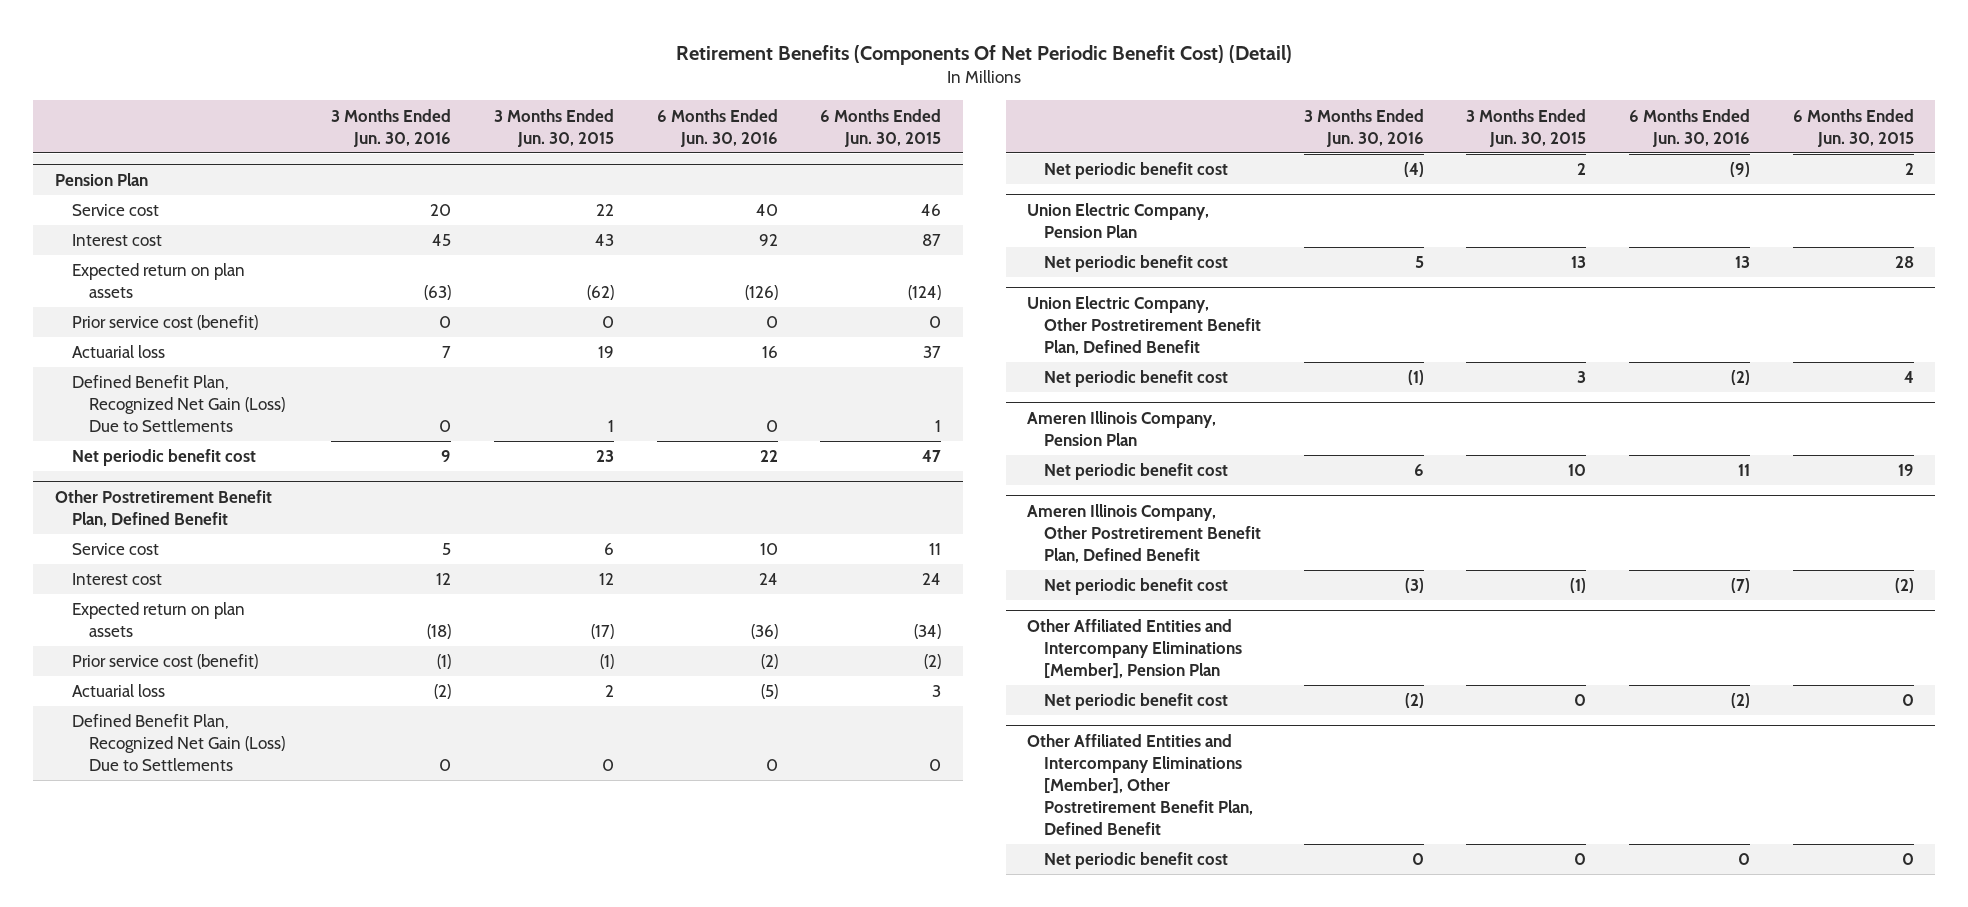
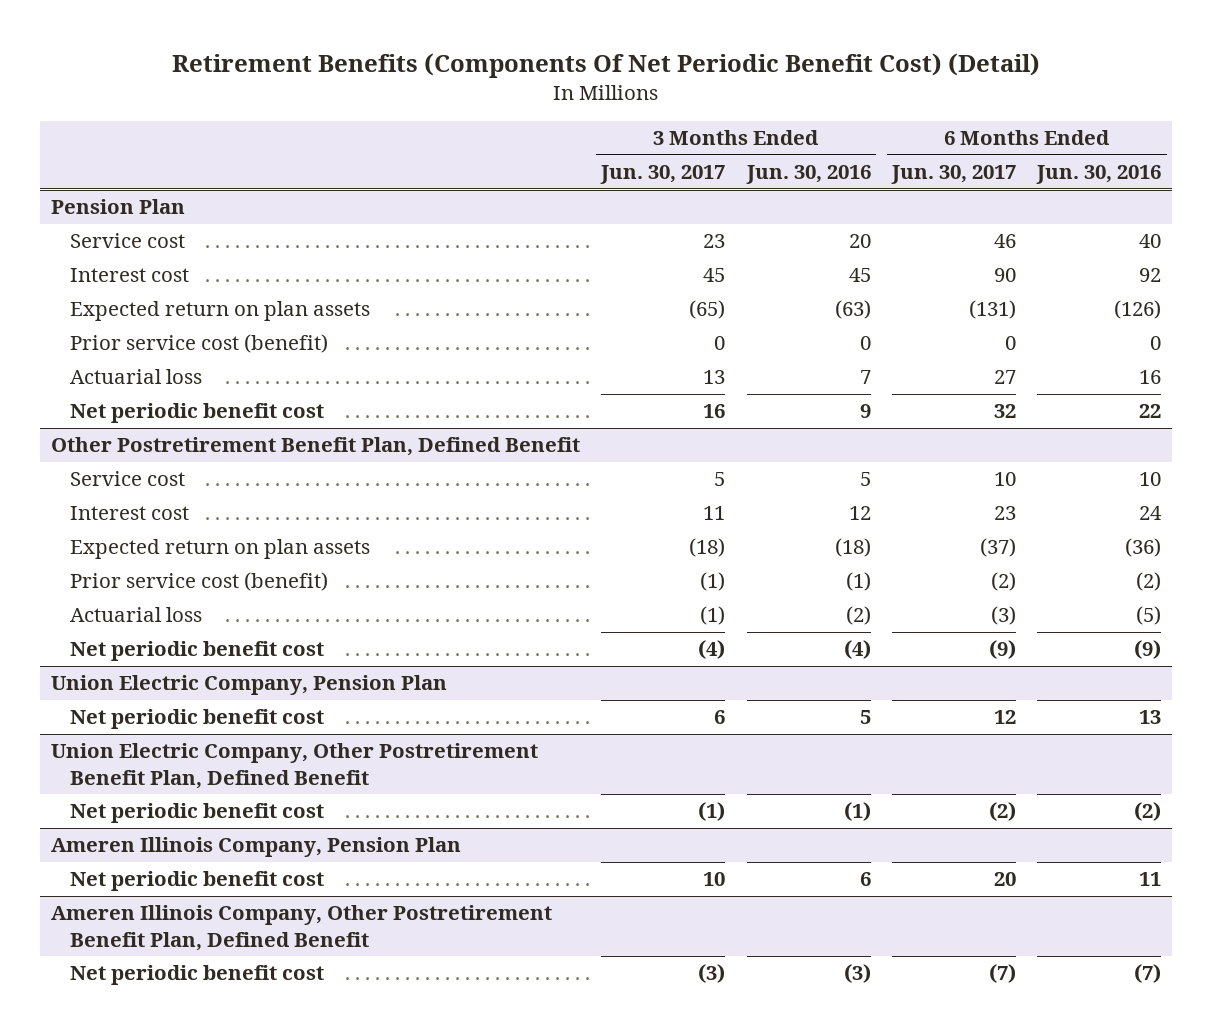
[493,108,614,147] 3 Months Ended Jun. 30, 2015 -> none
[820,108,942,147] 6 Months Ended Jun. 30, 2015 -> none
none -> [600,165,726,185] Jun. 30, 2017
none -> [890,165,1016,185] Jun. 30, 2017
[71,375,285,432] Defined Benefit Plan, Recognized Net Gain (Loss) Due to Settlements -> none
[71,714,285,771] Defined Benefit Plan, Recognized Net Gain (Loss) Due to Settlements -> none
[1026,619,1242,679] Other Affiliated Entities and Intercompany Eliminations [Member], Pension Plan -> none
[1043,693,1228,711] Net periodic benefit cost -> none
[1026,734,1253,835] Other Affiliated Entities and Intercompany Eliminations [Member], Other Postretirement Benefit Plan, Defined Benefit -> none
[1043,852,1228,870] Net periodic benefit cost -> none

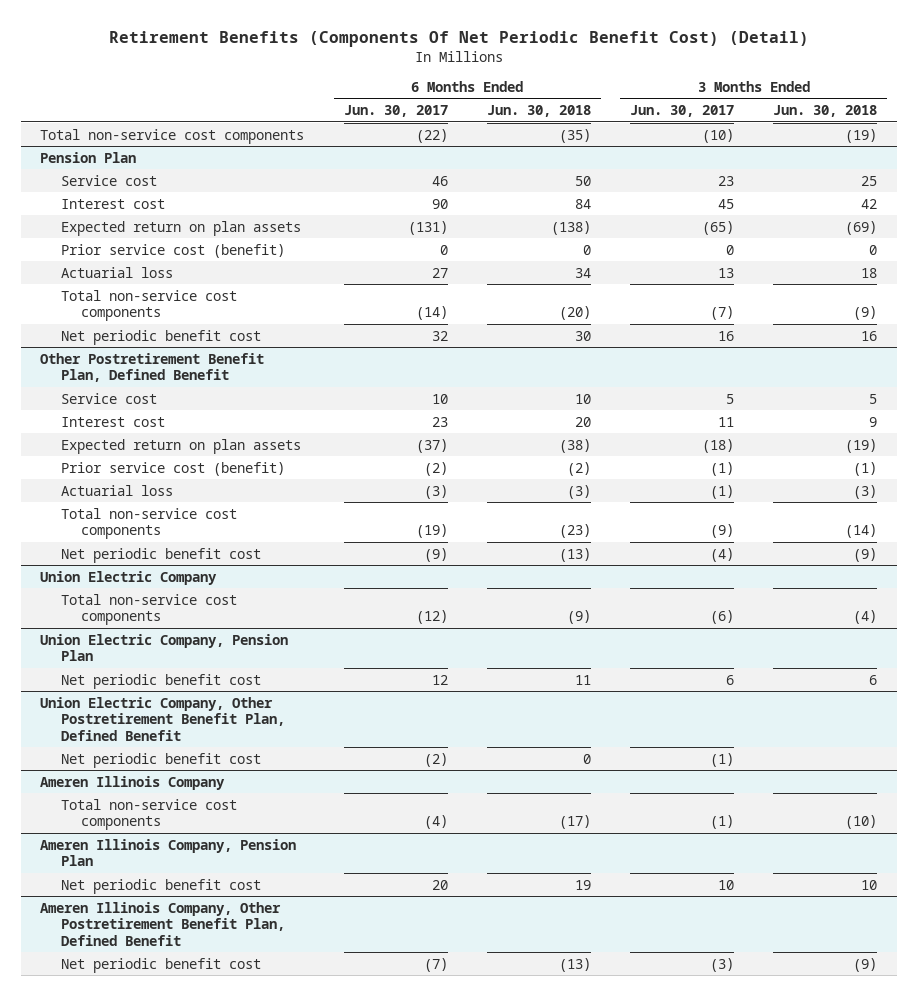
[745,165,871,185] Jun. 30, 2016 -> none
[1036,165,1162,185] Jun. 30, 2016 -> none
none -> [486,105,591,118] Jun. 30, 2018
none -> [773,105,878,118] Jun. 30, 2018
none -> [40,128,305,144] Total non-service cost components
none -> [60,289,237,322] Total non-service cost components
none -> [60,507,237,540] Total non-service cost components
none -> [40,570,218,585] Union Electric Company
none -> [60,593,237,626] Total non-service cost components
none -> [40,775,226,790] Ameren Illinois Company
none -> [60,798,237,831] Total non-service cost components

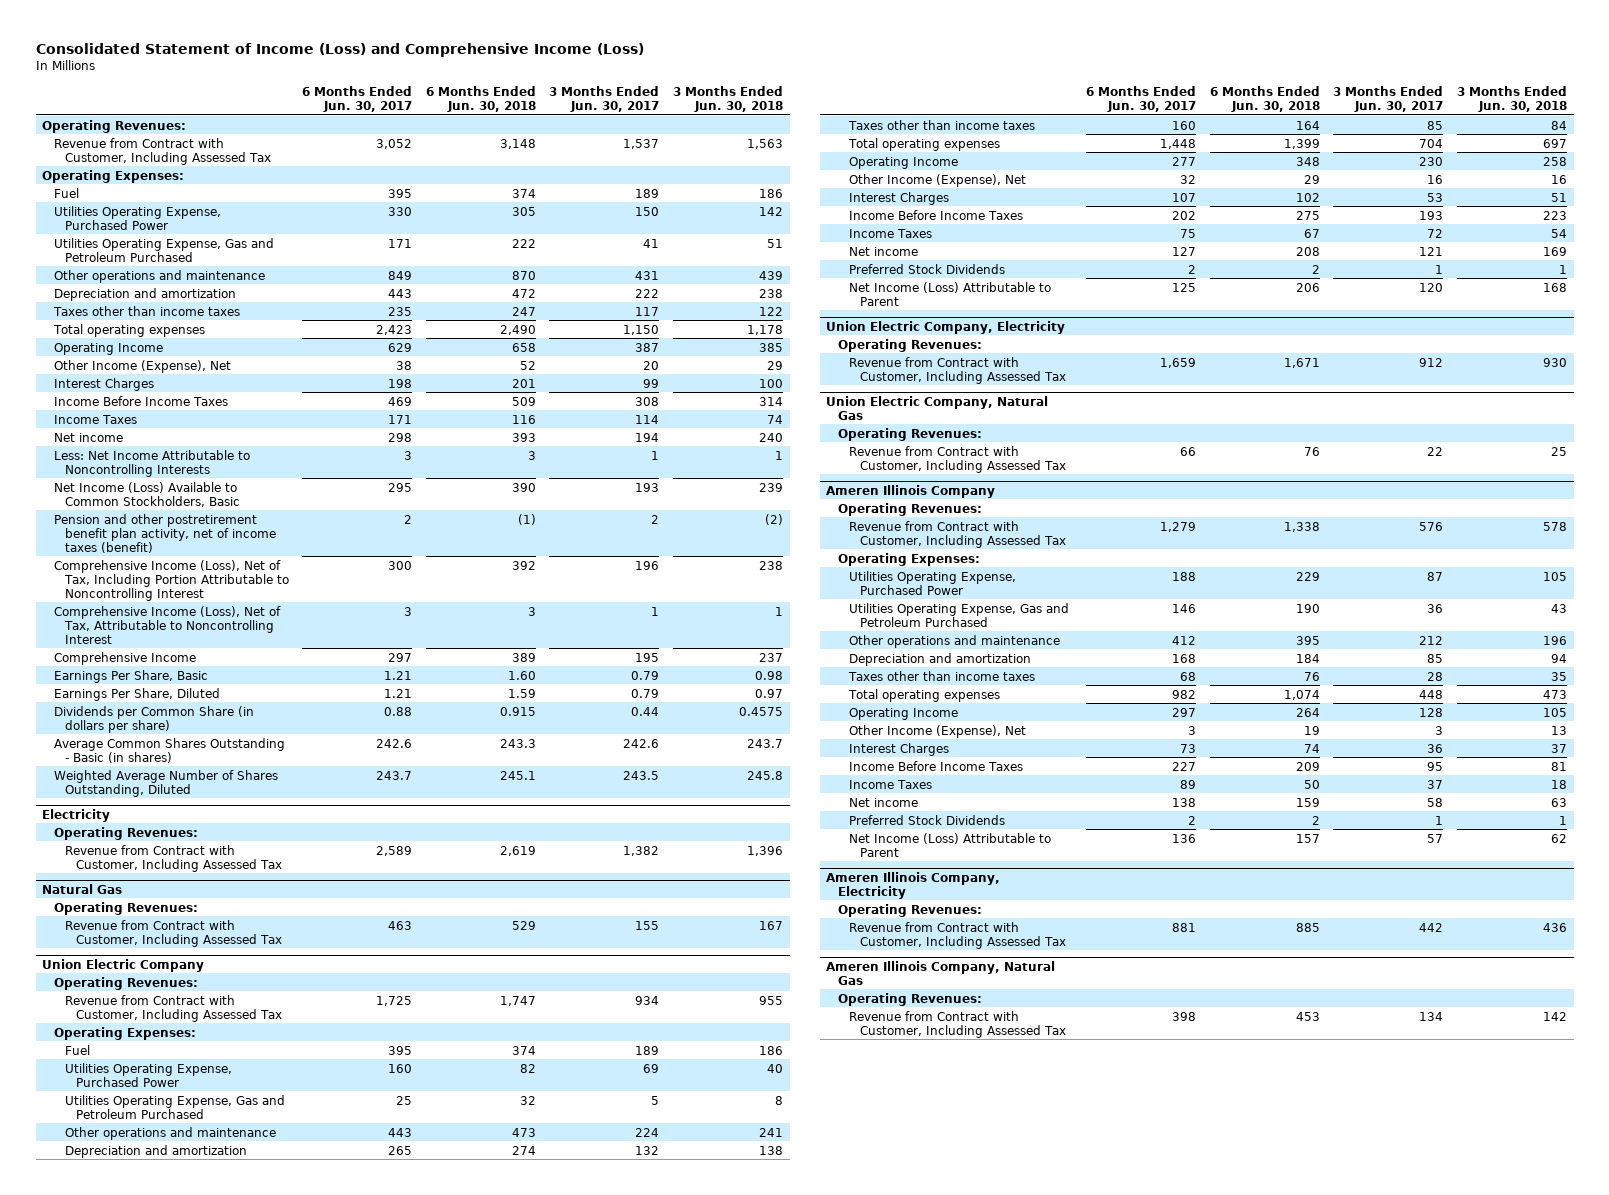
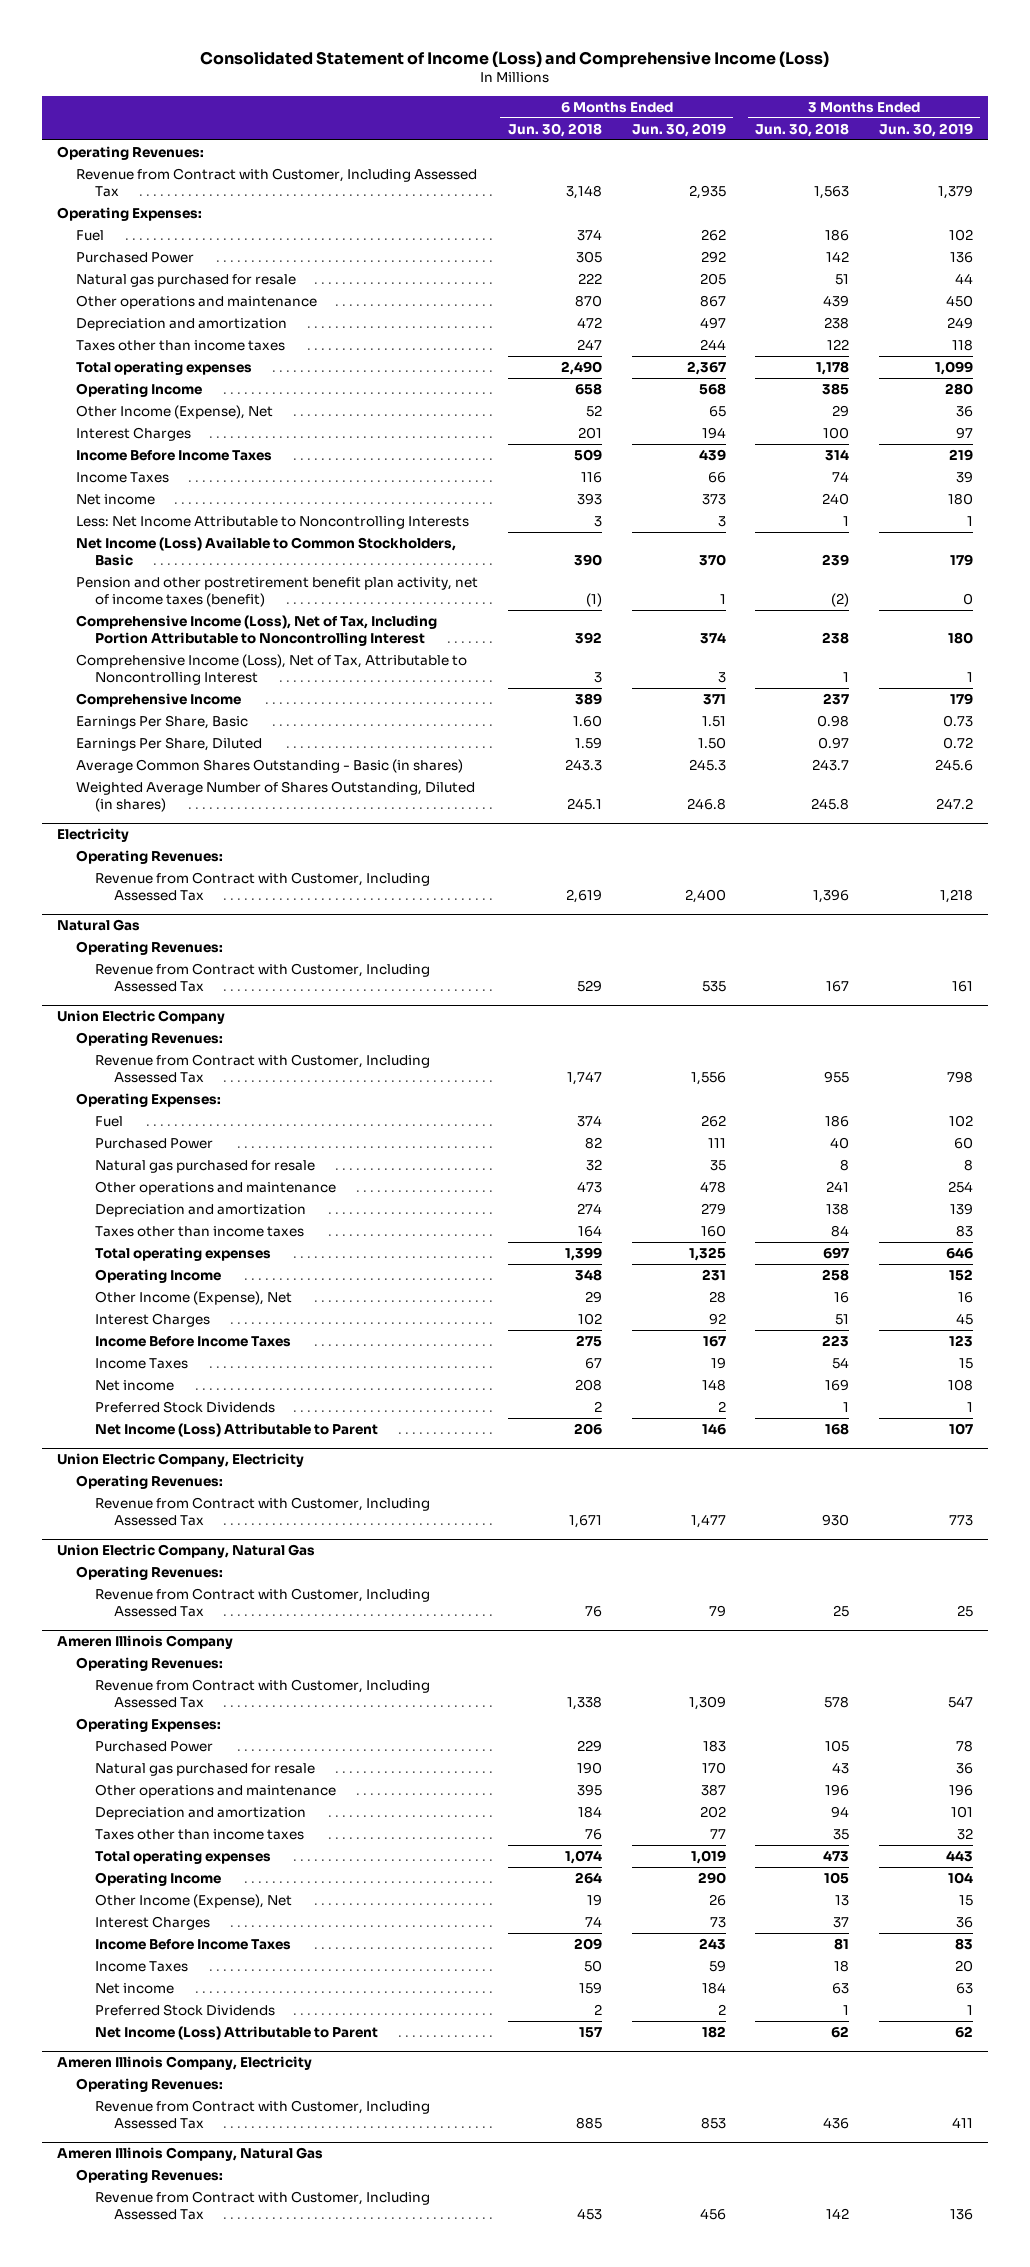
[302,85,413,112] 6 Months Ended Jun. 30, 2017 -> none
[549,85,660,112] 3 Months Ended Jun. 30, 2017 -> none
none -> [631,122,726,137] Jun. 30, 2019
none -> [879,122,974,137] Jun. 30, 2019
[53,205,221,230] Utilities Operating Expense, Purchased Power -> [76,251,195,263] Purchased Power
[53,237,274,262] Utilities Operating Expense, Gas and Petroleum Purchased -> [76,273,297,287] Natural gas purchased for resale
[53,705,254,733] Dividends per Common Share (in dollars per share) -> none
[53,769,278,797] Weighted Average Number of Shares Outstanding, Diluted -> [76,780,476,812] Weighted Average Number of Shares Outstanding, Diluted (in shares)
[64,1062,232,1087] Utilities Operating Expense, Purchased Power -> [95,1137,214,1149] Purchased Power
[64,1094,285,1119] Utilities Operating Expense, Gas and Petroleum Purchased -> [95,1159,316,1173] Natural gas purchased for resale
[848,570,1016,595] Utilities Operating Expense, Purchased Power -> [95,1740,214,1752] Purchased Power
[848,602,1069,627] Utilities Operating Expense, Gas and Petroleum Purchased -> [95,1762,316,1776] Natural gas purchased for resale

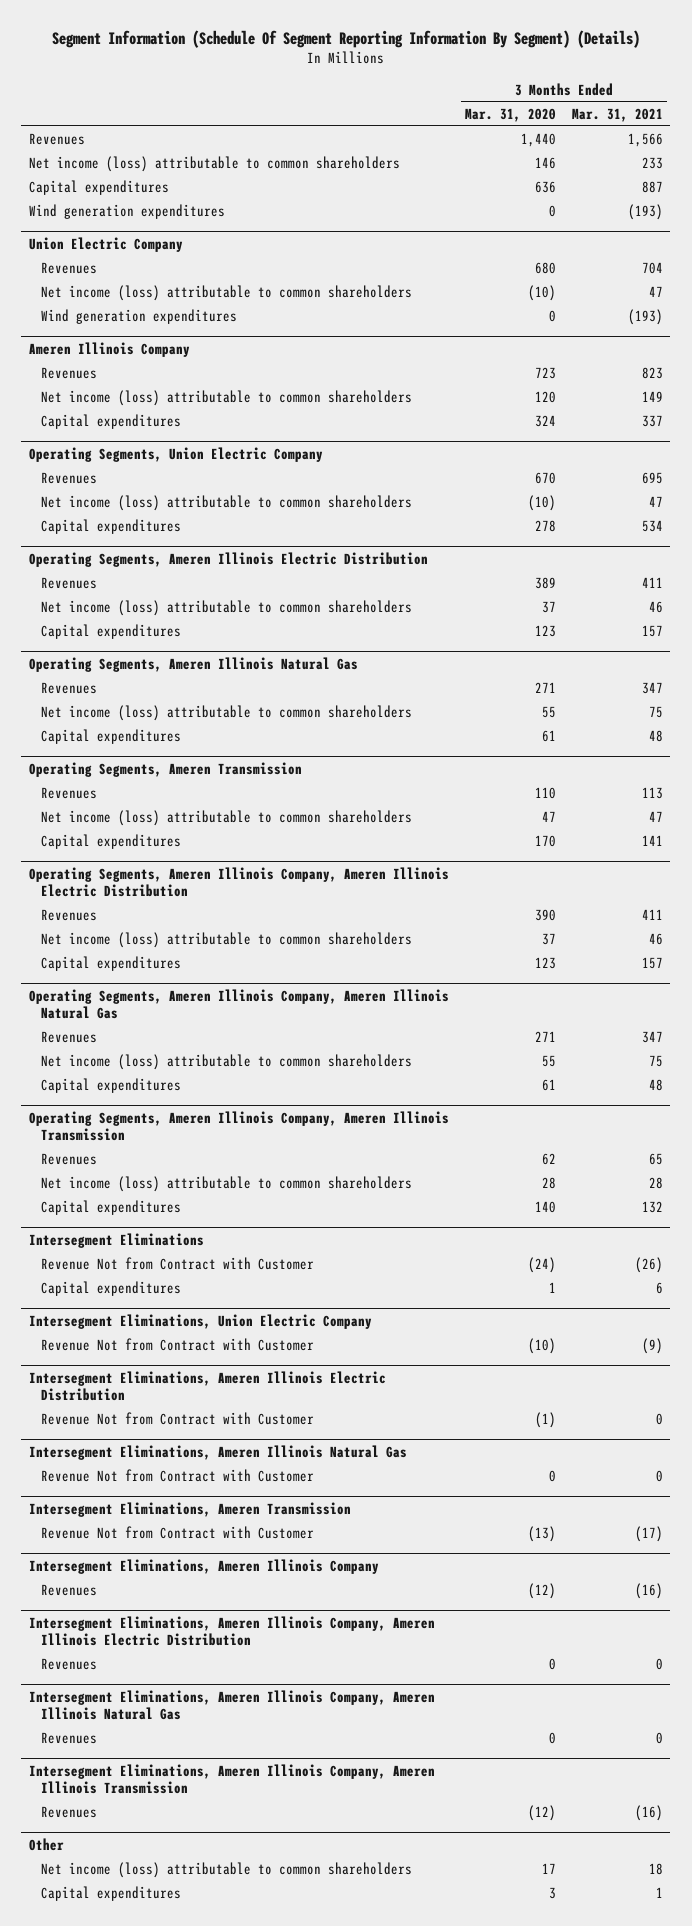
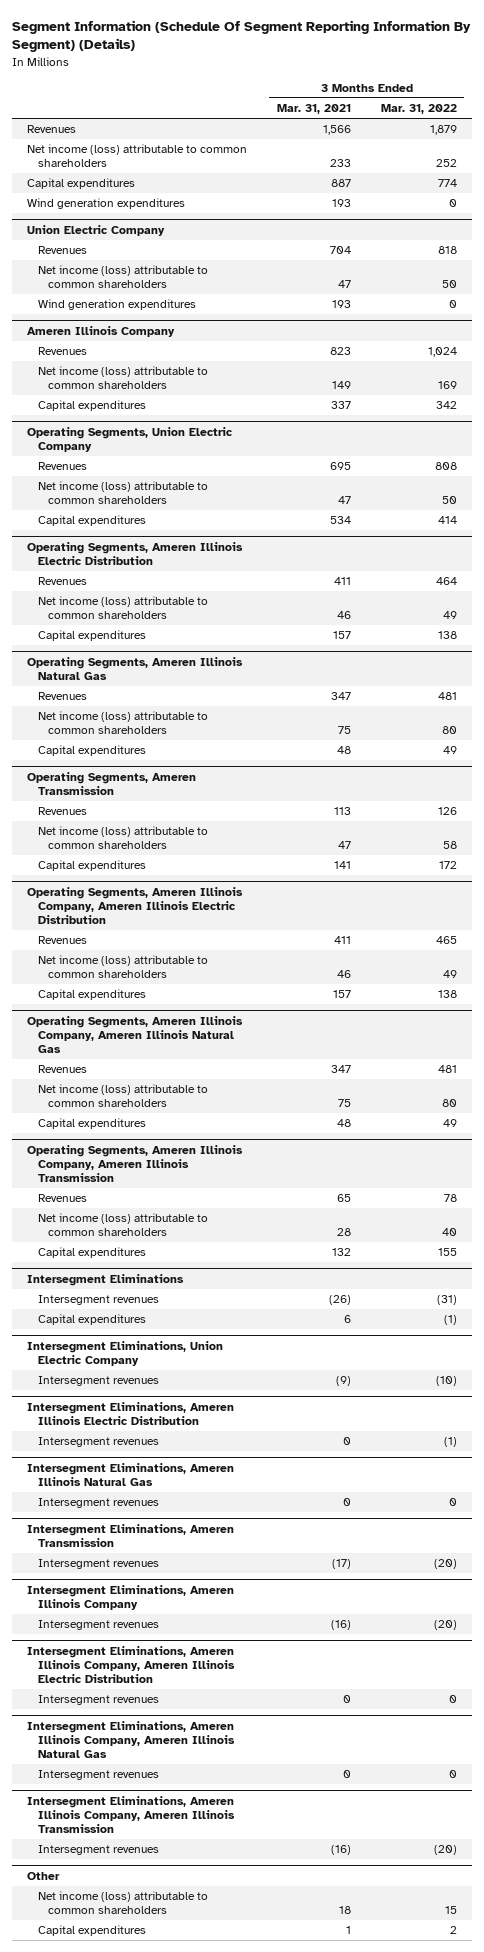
[464,107,556,122] Mar. 31, 2020 -> none
none -> [380,104,457,115] Mar. 31, 2022
[627,204,663,221] (193) -> [331,199,351,208] 193
[627,309,663,326] (193) -> [331,300,351,309] 193
[41,1257,315,1271] Revenue Not from Contract with Customer -> [37,1295,159,1306] Intersegment revenues
[41,1338,315,1352] Revenue Not from Contract with Customer -> [37,1376,159,1387] Intersegment revenues
[41,1412,315,1426] Revenue Not from Contract with Customer -> [37,1437,159,1448] Intersegment revenues
[41,1469,315,1483] Revenue Not from Contract with Customer -> [37,1498,159,1509] Intersegment revenues
[41,1526,315,1540] Revenue Not from Contract with Customer -> [37,1559,159,1570] Intersegment revenues
[41,1584,98,1597] Revenues -> [37,1620,159,1631] Intersegment revenues
[41,1658,98,1671] Revenues -> [37,1695,159,1706] Intersegment revenues
[41,1732,98,1745] Revenues -> [37,1770,159,1781] Intersegment revenues
[41,1806,98,1819] Revenues -> [37,1845,159,1856] Intersegment revenues

